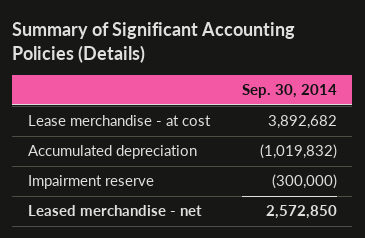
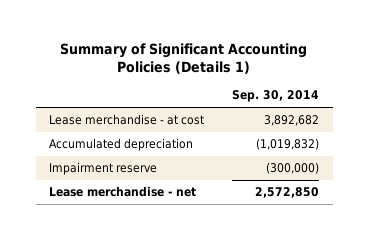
[12,22,296,63] Summary of Significant Accounting Policies (Details) -> [60,42,308,74] Summary of Significant Accounting Policies (Details 1)
[28,205,203,217] Leased merchandise - net -> [49,186,197,198] Lease merchandise - net

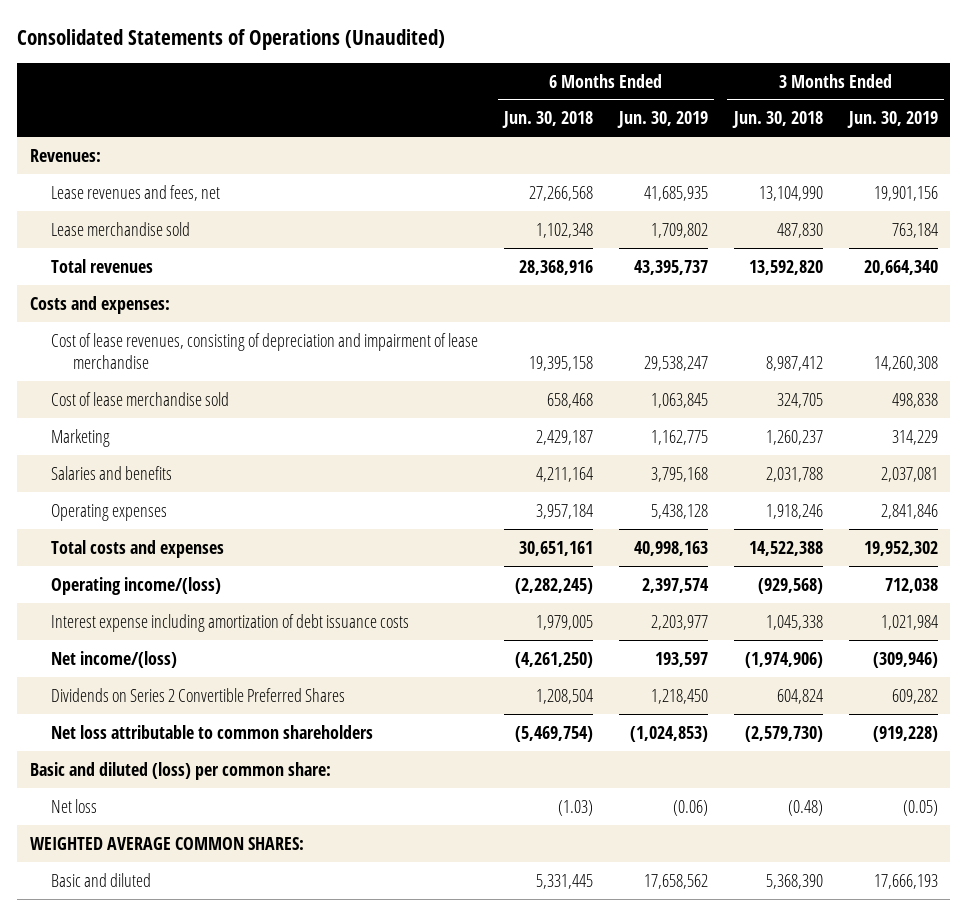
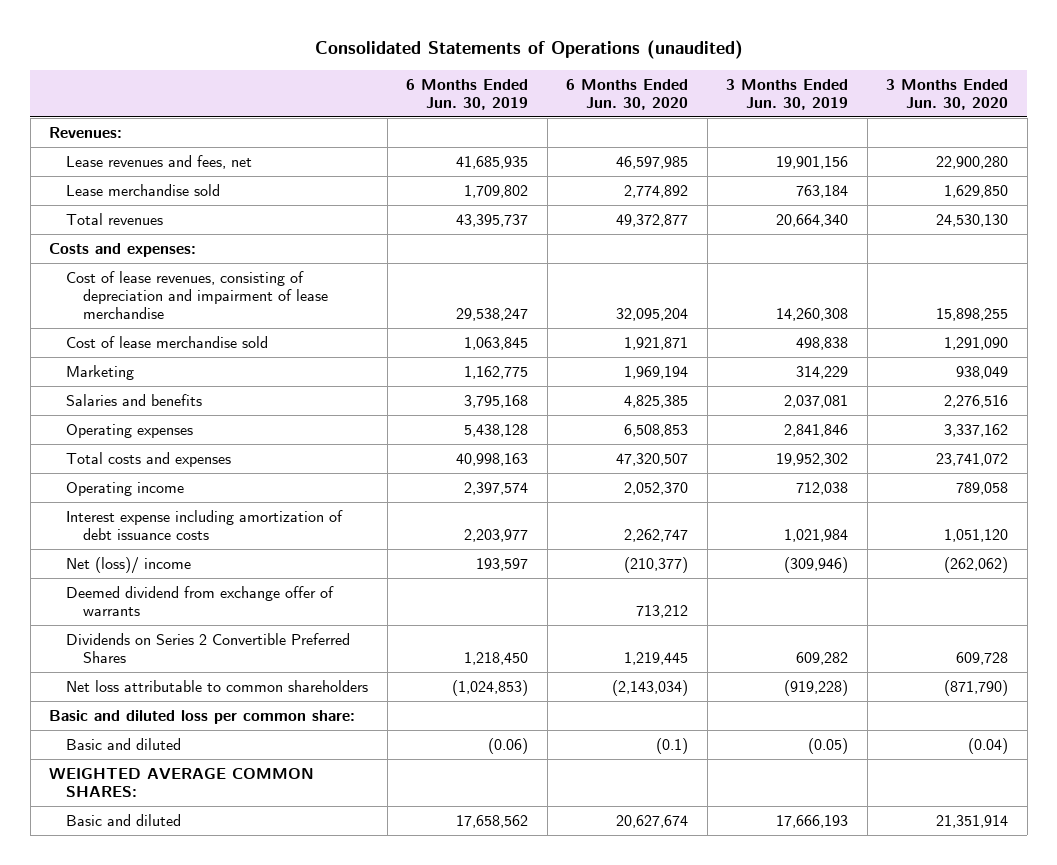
[16,29,445,51] Consolidated Statements of Operations (Unaudited) -> [314,40,743,60] Consolidated Statements of Operations (unaudited)
[502,111,594,129] Jun. 30, 2018 -> none
[731,111,823,129] Jun. 30, 2018 -> none
none -> [566,78,689,111] 6 Months Ended Jun. 30, 2020
none -> [886,78,1009,111] 3 Months Ended Jun. 30, 2020
[51,576,222,595] Operating income/(loss) -> [66,481,185,496] Operating income
[51,650,178,668] Net income/(loss) -> [66,556,192,574] Net (loss)/ income
none -> [66,585,335,617] Deemed dividend from exchange offer of warrants
[29,761,331,780] Basic and diluted (loss) per common share: -> [49,709,356,724] Basic and diluted loss per common share:
[51,798,98,813] Net loss -> [66,737,182,750] Basic and diluted

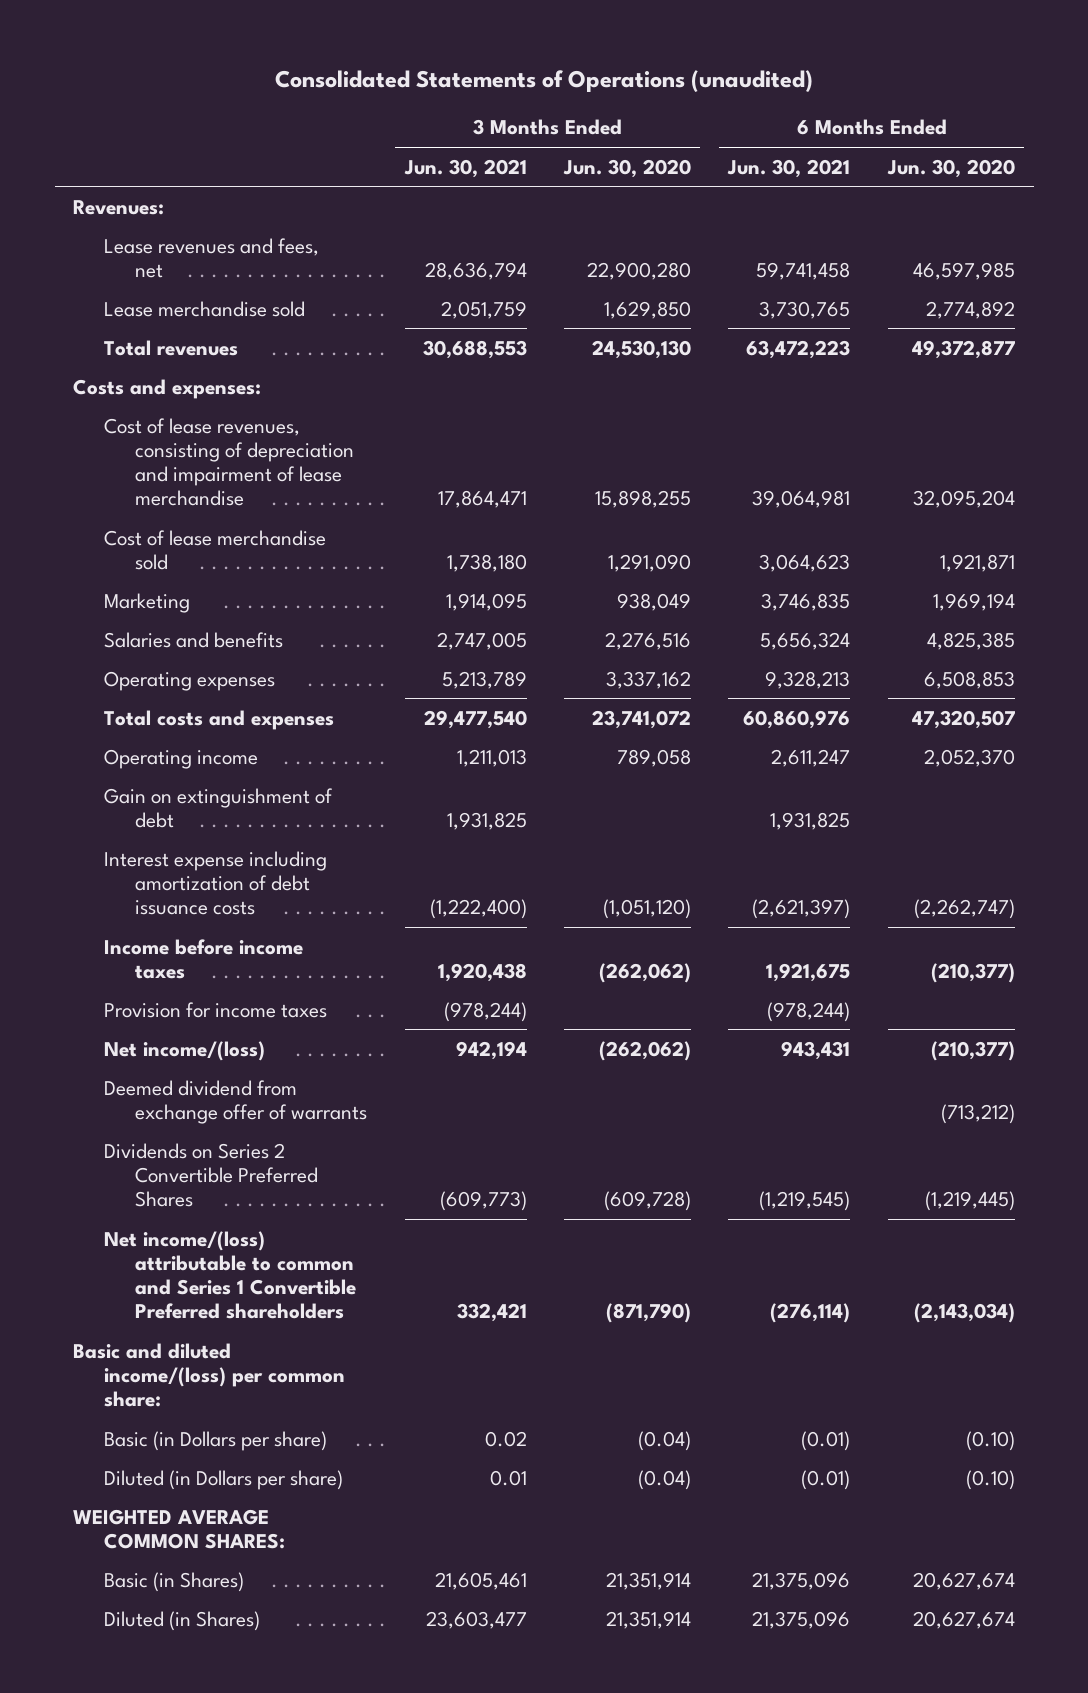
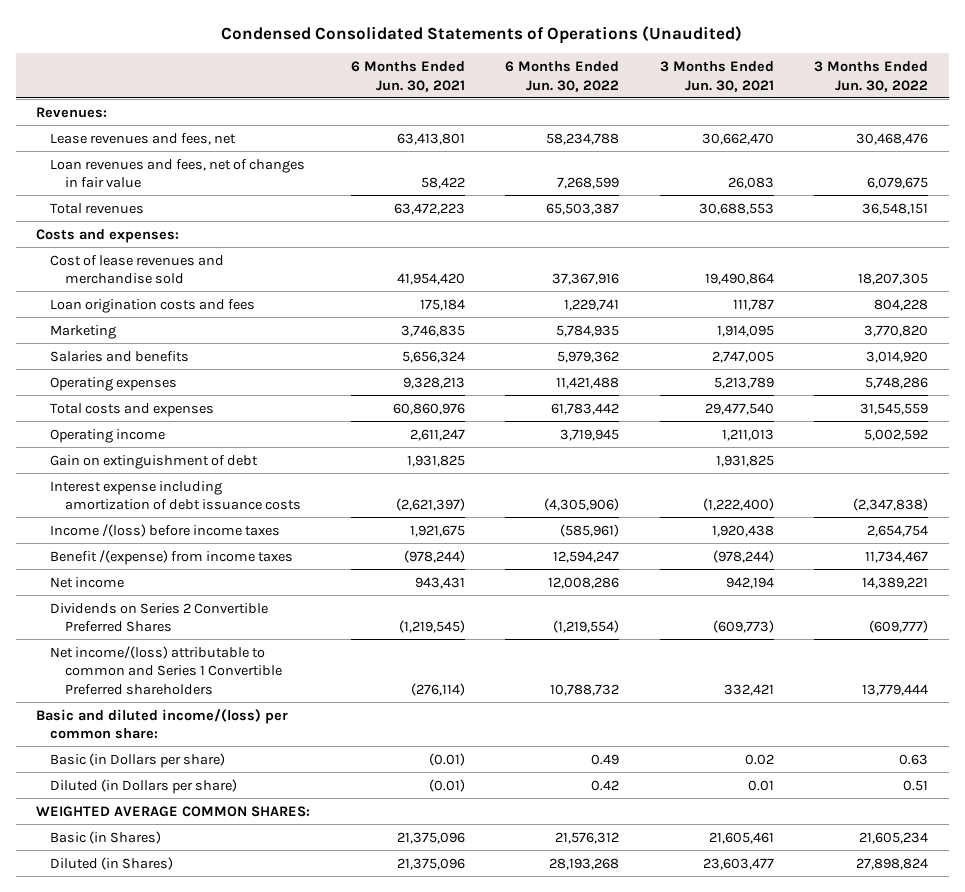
[275,69,814,92] Consolidated Statements of Operations (unaudited) -> [221,25,743,44] Condensed Consolidated Statements of Operations (Unaudited)
[563,158,692,178] Jun. 30, 2020 -> none
[886,158,1015,178] Jun. 30, 2020 -> none
none -> [505,61,620,92] 6 Months Ended Jun. 30, 2022
none -> [814,61,929,92] 3 Months Ended Jun. 30, 2022
[104,300,306,317] Lease merchandise sold -> none
[424,261,527,280] 28,636,794 -> [701,132,774,145] 30,662,470
[756,261,851,280] 59,741,458 -> [396,132,465,145] 63,413,801
none -> [50,158,306,189] Loan revenues and fees, net of changes in fair value
[104,529,327,570] Cost of lease merchandise sold -> none
[104,417,355,506] Cost of lease revenues, consisting of depreciation and impairment of lease merchandise -> [50,254,225,285] Cost of lease revenues and merchandise sold
[437,489,527,508] 17,864,471 -> [704,273,774,286] 19,490,864
[752,489,851,508] 39,064,981 -> [396,273,465,286] 41,954,420
none -> [50,298,256,313] Loan origination costs and fees
[104,1079,368,1124] Deemed dividend from exchange offer of warrants -> none
[104,938,304,979] Income before income taxes -> [50,523,281,537] Income /(loss) before income taxes
[104,1001,328,1018] Provision for income taxes -> [50,549,294,565] Benefit /(expense) from income taxes
[104,1040,266,1061] Net income/(loss) -> [50,576,125,588] Net income

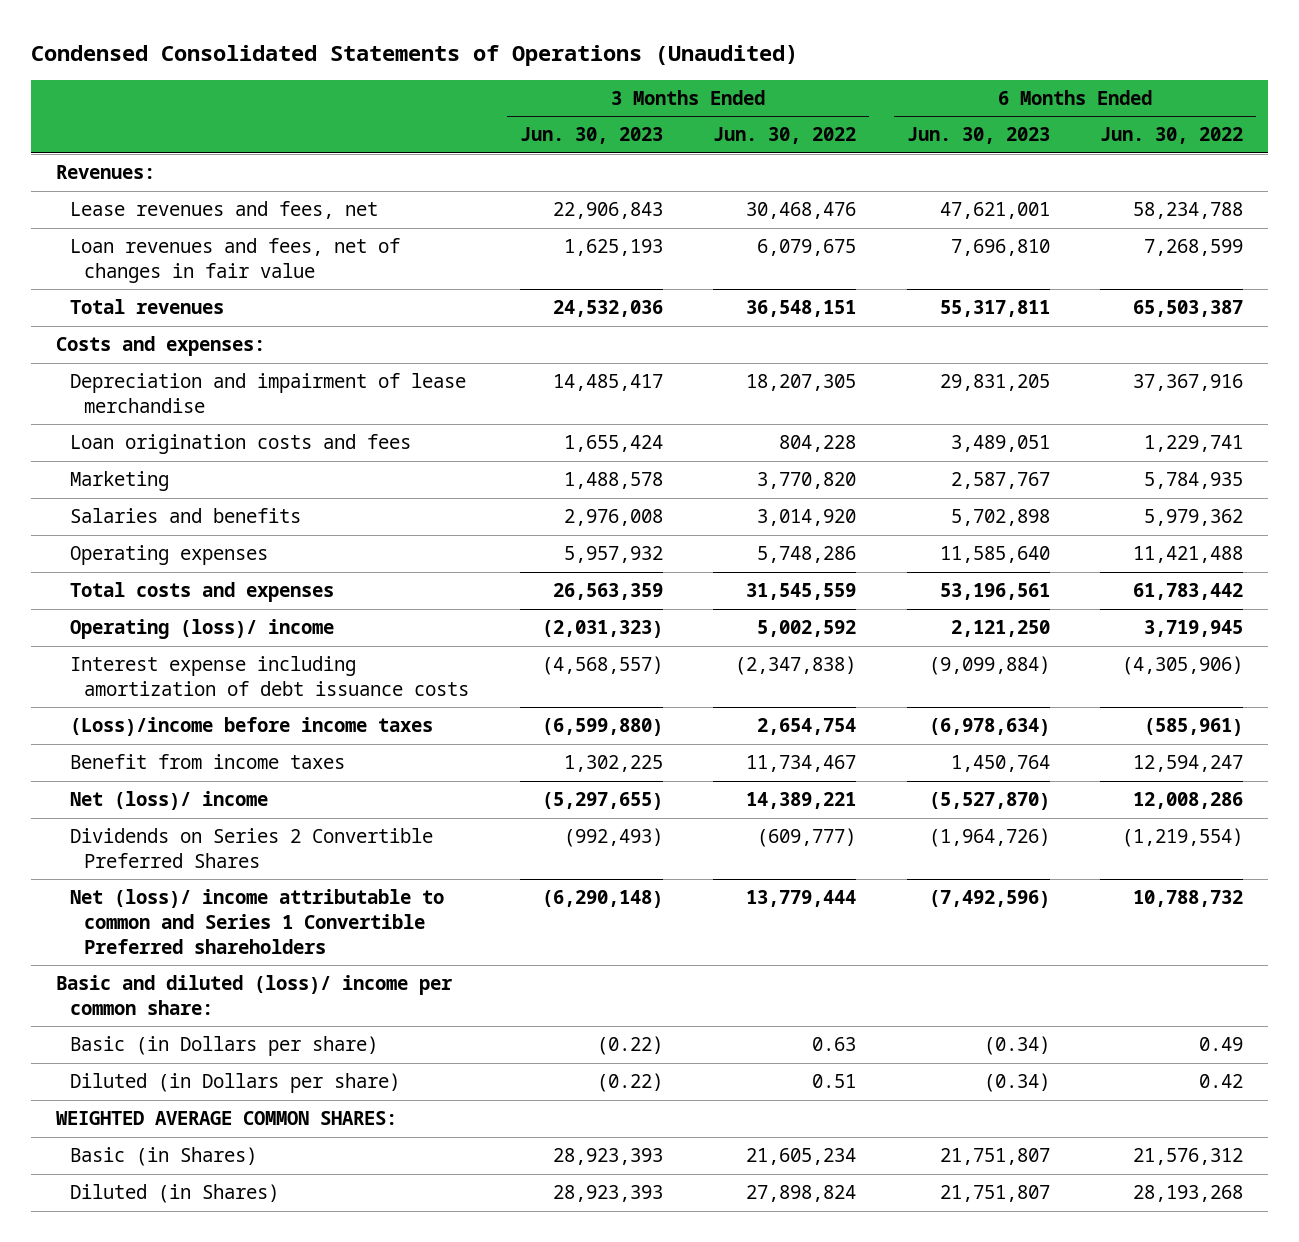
[350,61,465,92] 6 Months Ended Jun. 30, 2021 -> none
[659,61,774,92] 3 Months Ended Jun. 30, 2021 -> none
none -> [519,127,663,145] Jun. 30, 2023
none -> [906,127,1050,145] Jun. 30, 2023
[50,254,225,285] Cost of lease revenues and merchandise sold -> [70,373,467,413] Depreciation and impairment of lease merchandise
[50,454,259,469] Gain on extinguishment of debt -> none
[50,428,166,443] Operating income -> [70,619,335,640] Operating (loss)/ income
[50,523,281,537] Income /(loss) before income taxes -> [70,717,434,737] (Loss)/income before income taxes
[50,549,294,565] Benefit /(expense) from income taxes -> [70,754,346,770] Benefit from income taxes
[50,576,125,588] Net income -> [70,791,269,811] Net (loss)/ income
[50,645,282,695] Net income/(loss) attributable to common and Series 1 Convertible Preferred shareholders -> [70,889,445,954] Net (loss)/ income attributable to common and Series 1 Convertible Preferred shareholders
[36,708,289,740] Basic and diluted income/(loss) per common share: -> [56,975,454,1015] Basic and diluted (loss)/ income per common share:

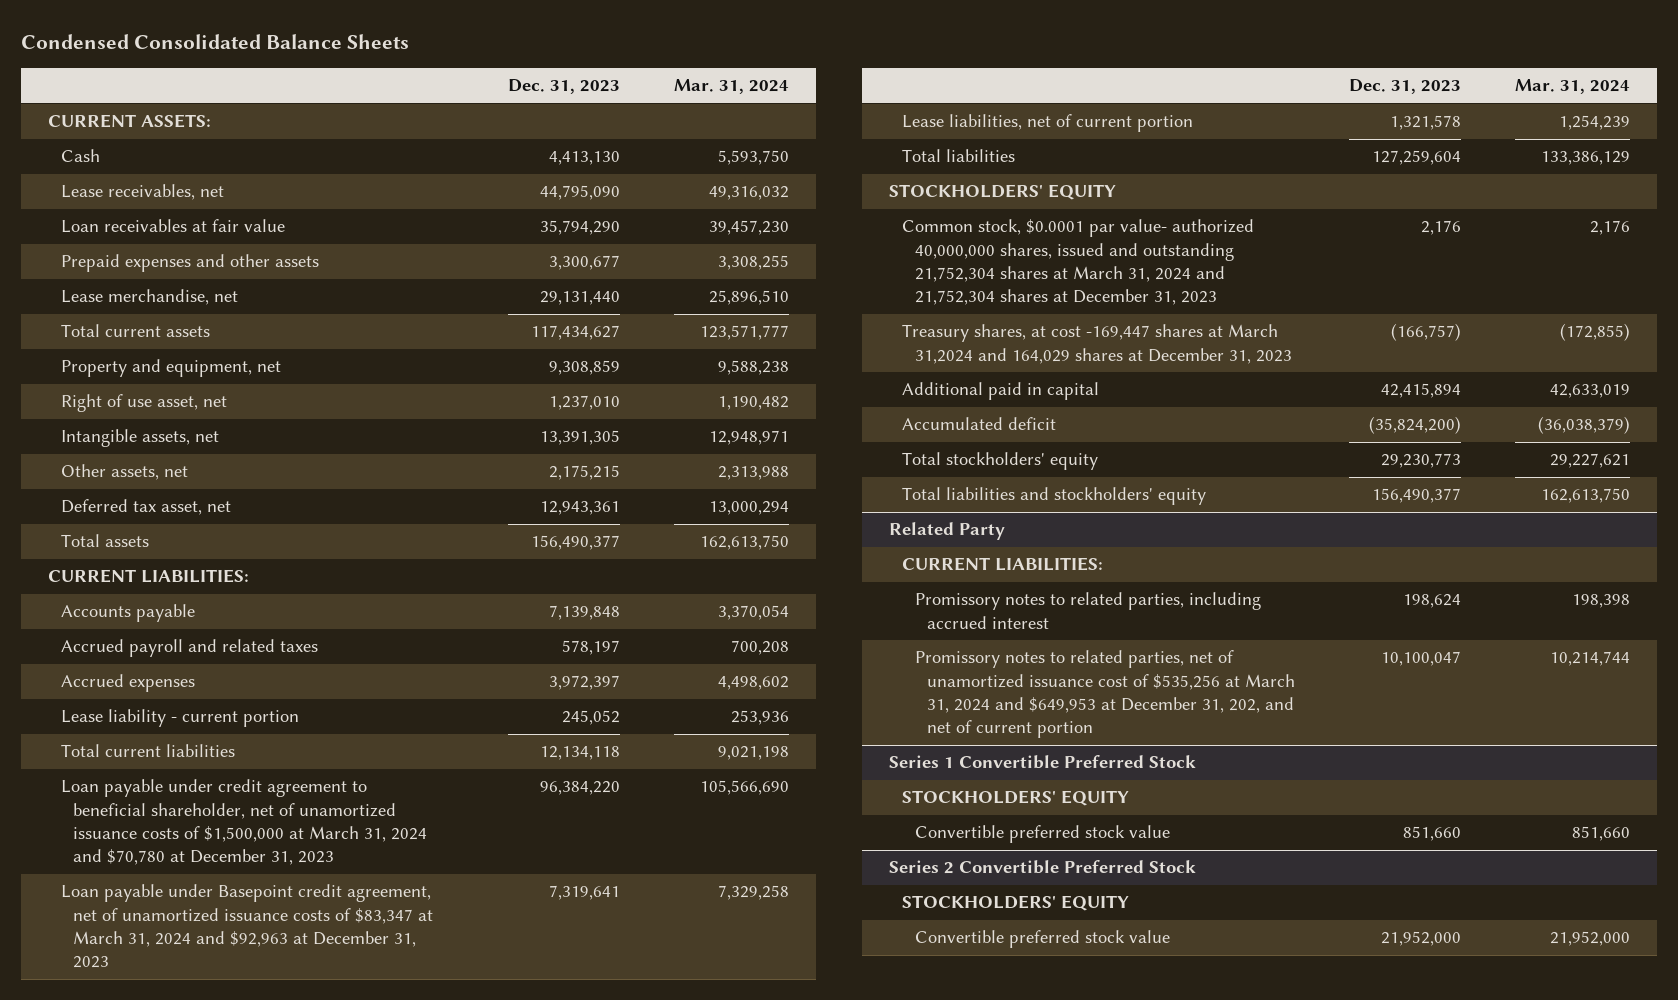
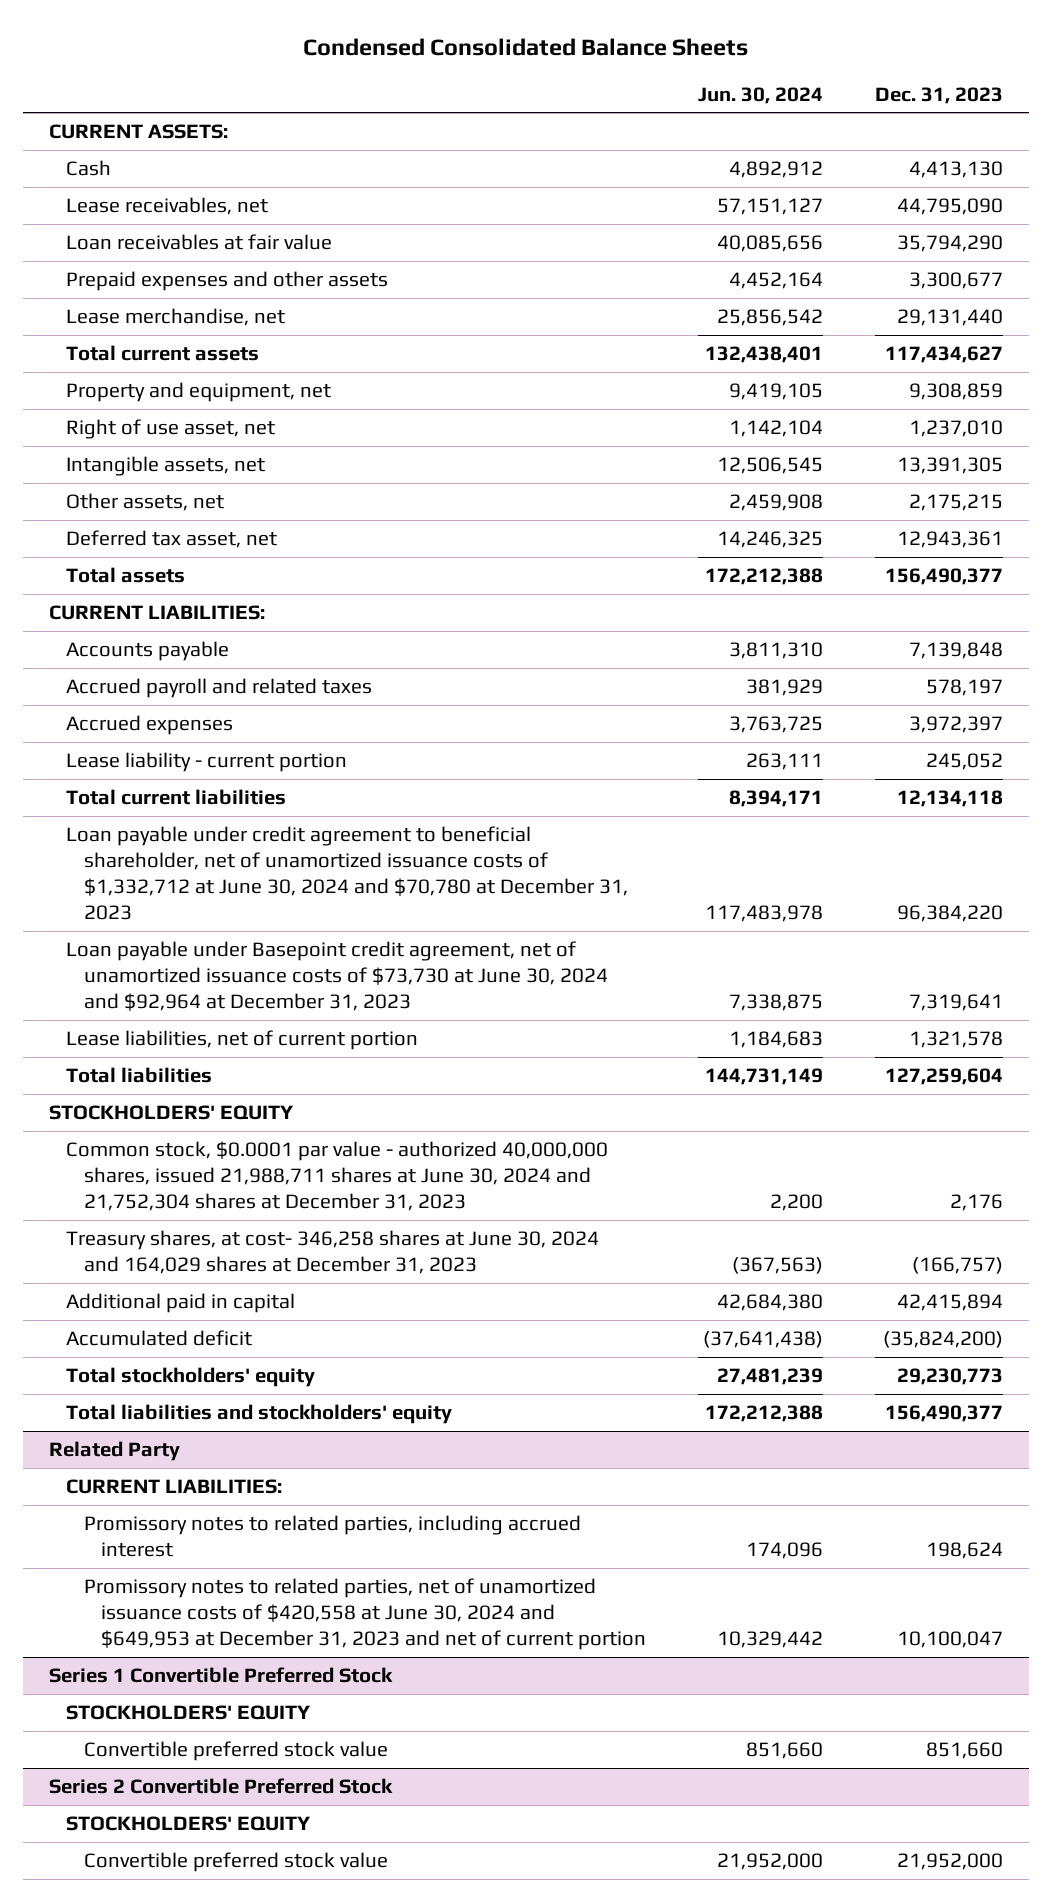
[674,78,790,94] Mar. 31, 2024 -> none
none -> [698,86,824,104] Jun. 30, 2024
[60,779,428,866] Loan payable under credit agreement to beneficial shareholder, net of unamortized issuance costs of $1,500,000 at March 31, 2024 and $70,780 at December 31, 2023 -> [66,825,628,921] Loan payable under credit agreement to beneficial shareholder, net of unamortized issuance costs of $1,332,712 at June 30, 2024 and $70,780 at December 31, 2023
[60,884,434,969] Loan payable under Basepoint credit agreement, net of unamortized issuance costs of $83,347 at March 31, 2024 and $92,963 at December 31, 2023 -> [66,940,608,1012] Loan payable under Basepoint credit agreement, net of unamortized issuance costs of $73,730 at June 30, 2024 and $92,964 at December 31, 2023
[901,219,1254,306] Common stock, $0.0001 par value- authorized 40,000,000 shares, issued and outstanding 21,752,304 shares at March 31, 2024 and 21,752,304 shares at December 31, 2023 -> [66,1140,609,1212] Common stock, $0.0001 par value - authorized 40,000,000 shares, issued 21,988,711 shares at June 30, 2024 and 21,752,304 shares at December 31, 2023
[901,324,1292,364] Treasury shares, at cost -169,447 shares at March 31,2024 and 164,029 shares at December 31, 2023 -> [66,1229,600,1275] Treasury shares, at cost- 346,258 shares at June 30, 2024 and 164,029 shares at December 31, 2023
[914,650,1296,739] Promissory notes to related parties, net of unamortized issuance cost of $535,256 at March 31, 2024 and $649,953 at December 31, 202, and net of current portion -> [83,1577,647,1651] Promissory notes to related parties, net of unamortized issuance costs of $420,558 at June 30, 2024 and $649,953 at December 31, 2023 and net of current portion

